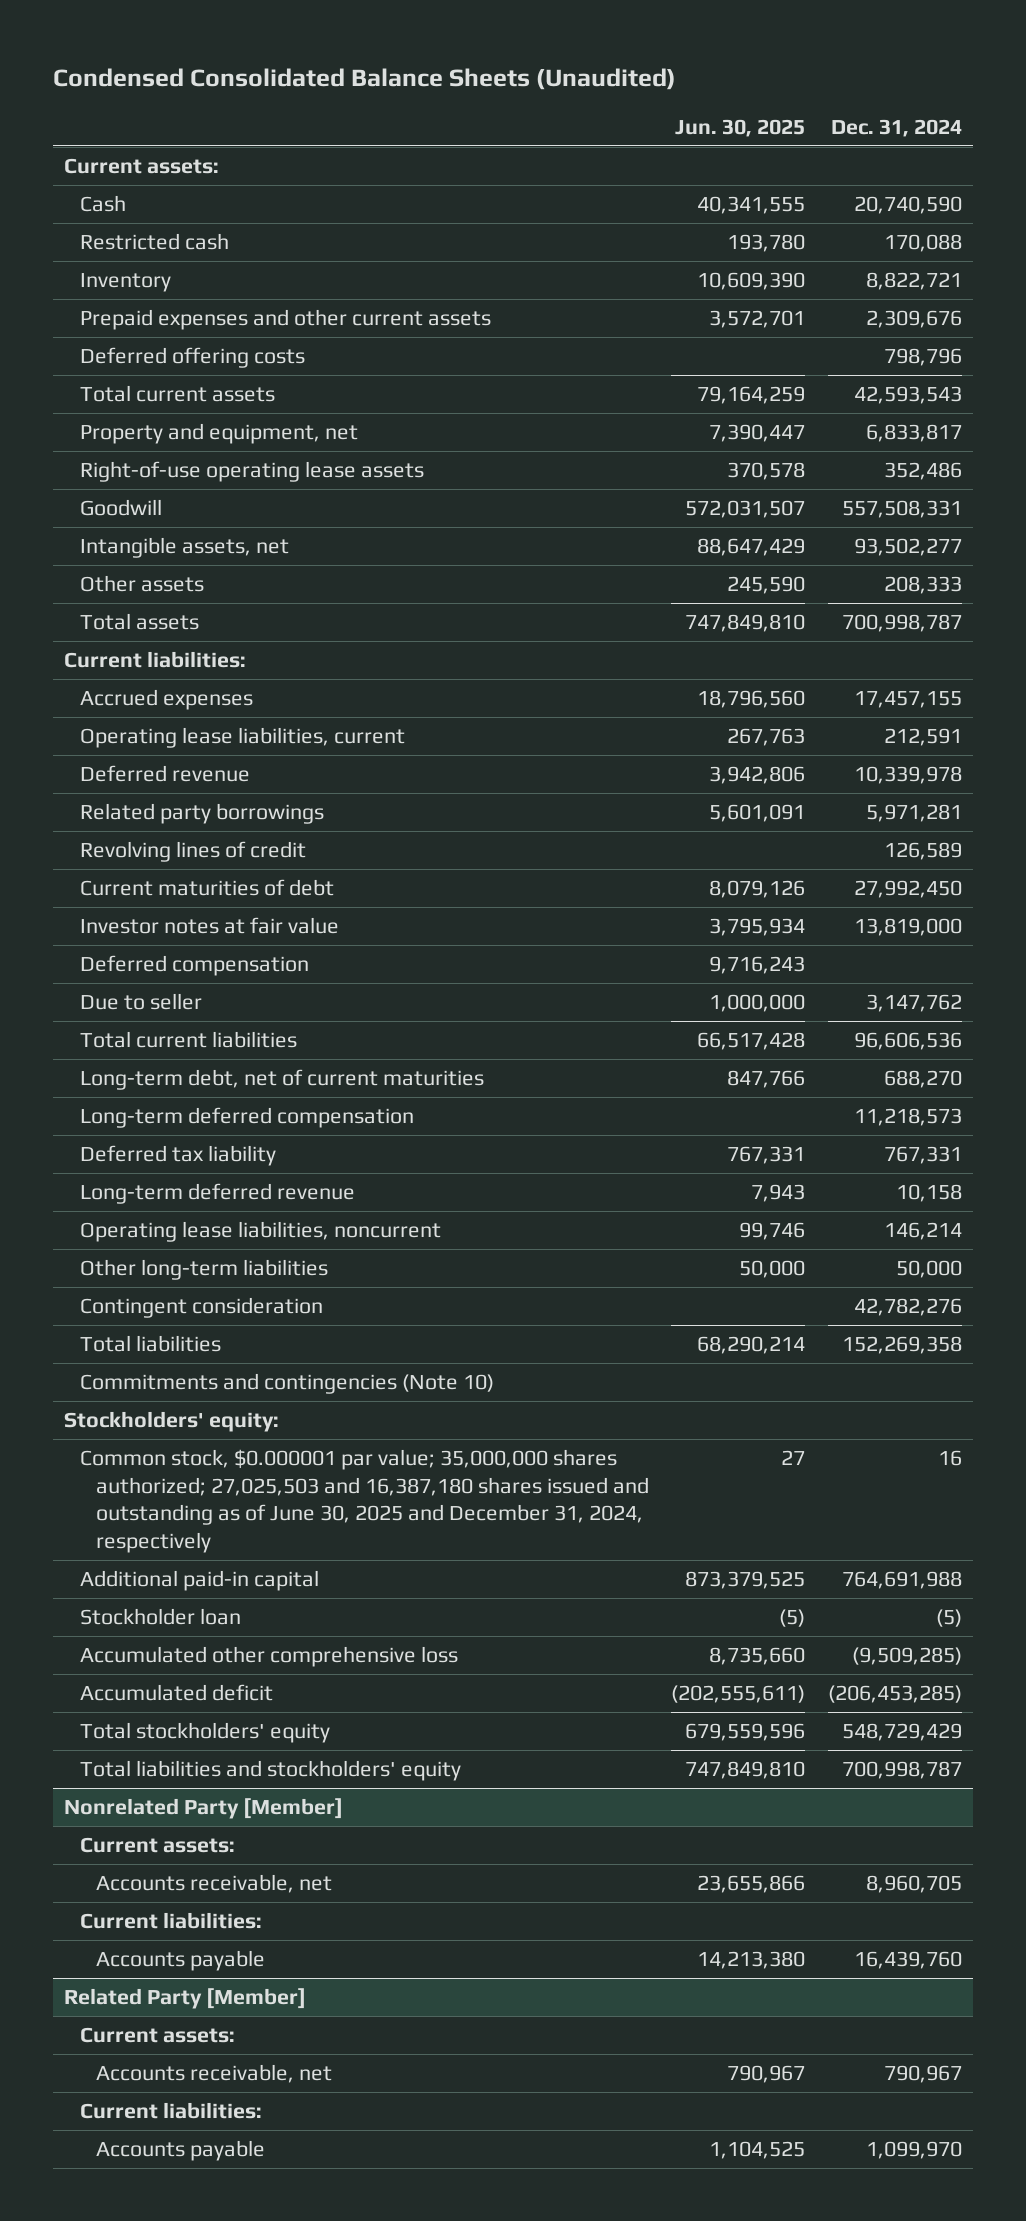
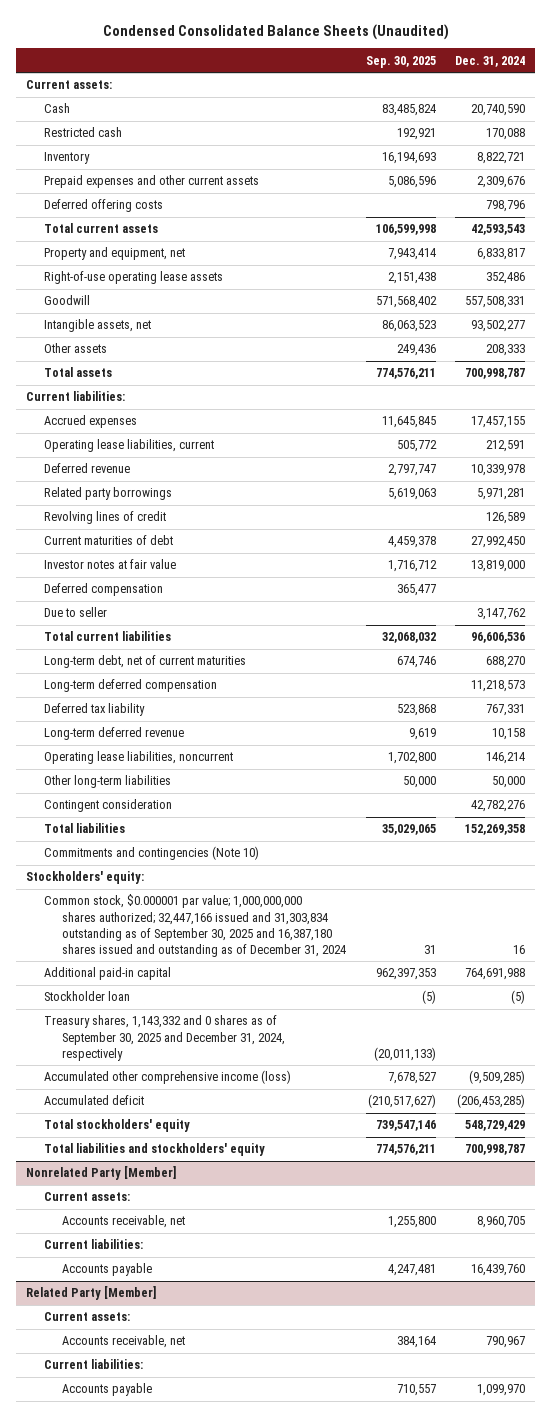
[675,118,806,137] Jun. 30, 2025 -> none
none -> [365,55,436,68] Sep. 30, 2025
[79,1449,649,1554] Common stock, $0.000001 par value; 35,000,000 shares authorized; 27,025,503 and 16,387,180 shares issued and outstanding as of June 30, 2025 and December 31, 2024, respectively -> [44,894,347,957] Common stock, $0.000001 par value; 1,000,000,000 shares authorized; 32,447,166 issued and 31,303,834 outstanding as of September 30, 2025 and 16,387,180 shares issued and outstanding as of December 31, 2024
none -> [44,1015,286,1061] Treasury shares, 1,143,332 and 0 shares as of September 30, 2025 and December 31, 2024, respectively
[79,1646,458,1668] Accumulated other comprehensive loss -> [44,1070,292,1085] Accumulated other comprehensive income (loss)

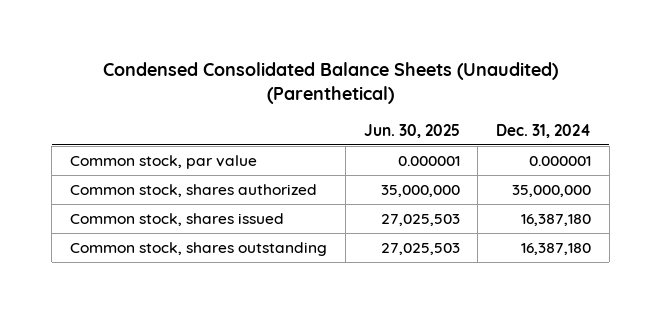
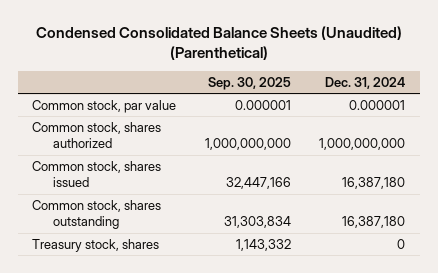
[363,123,460,138] Jun. 30, 2025 -> none
none -> [207,76,291,90] Sep. 30, 2025
[512,184,592,197] 35,000,000 -> [319,138,406,151] 1,000,000,000
none -> [32,238,160,252] Treasury stock, shares

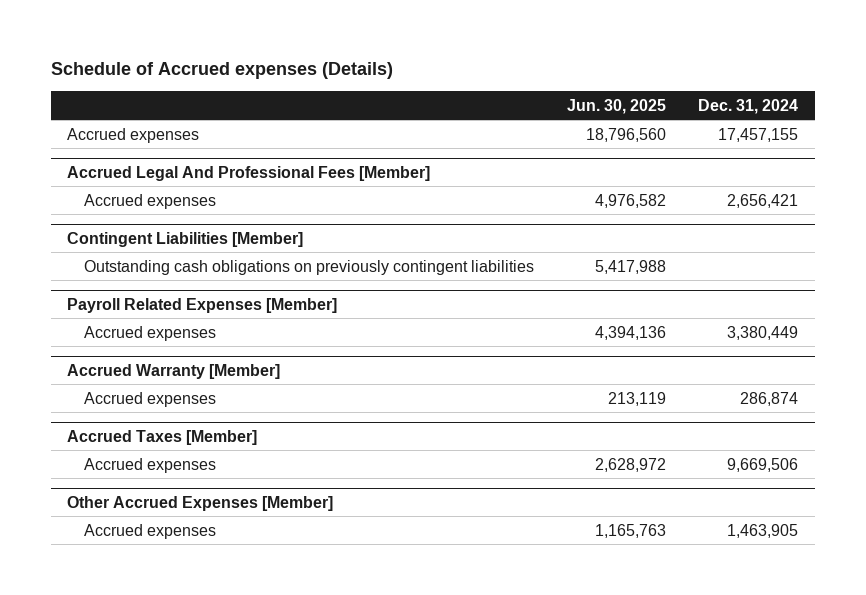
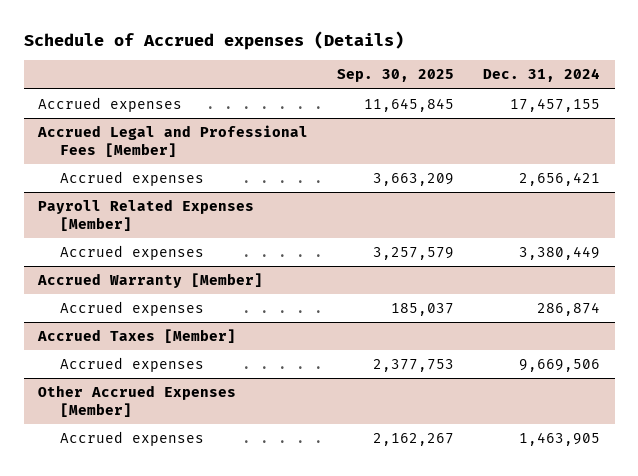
[566,98,666,114] Jun. 30, 2025 -> none
none -> [337,69,455,83] Sep. 30, 2025
[67,165,431,181] Accrued Legal And Professional Fees [Member] -> [37,125,309,157] Accrued Legal and Professional Fees [Member]
[67,231,304,247] Contingent Liabilities [Member] -> none
[83,259,534,275] Outstanding cash obligations on previously contingent liabilities -> none

